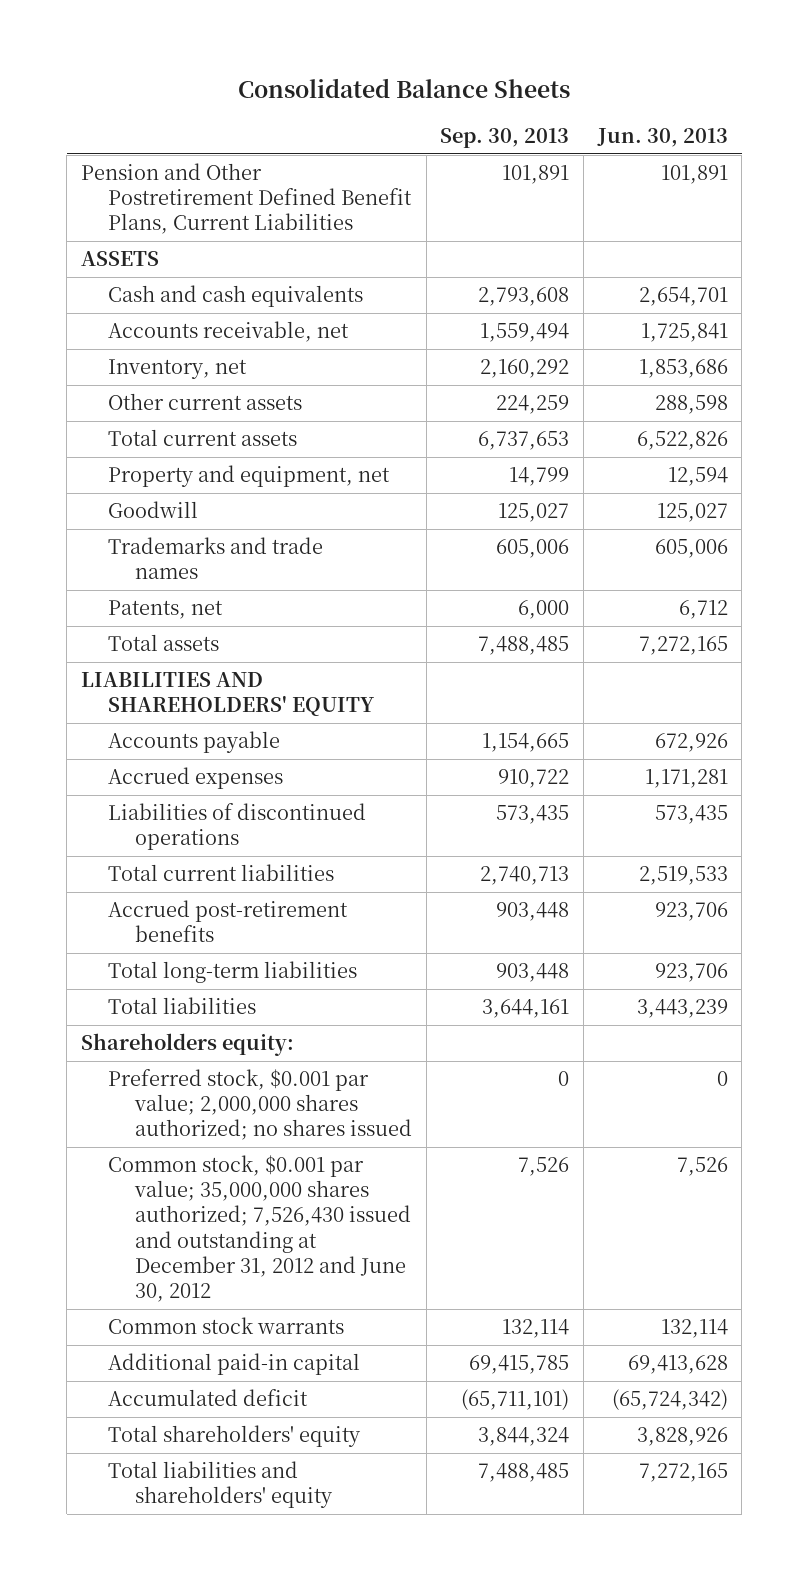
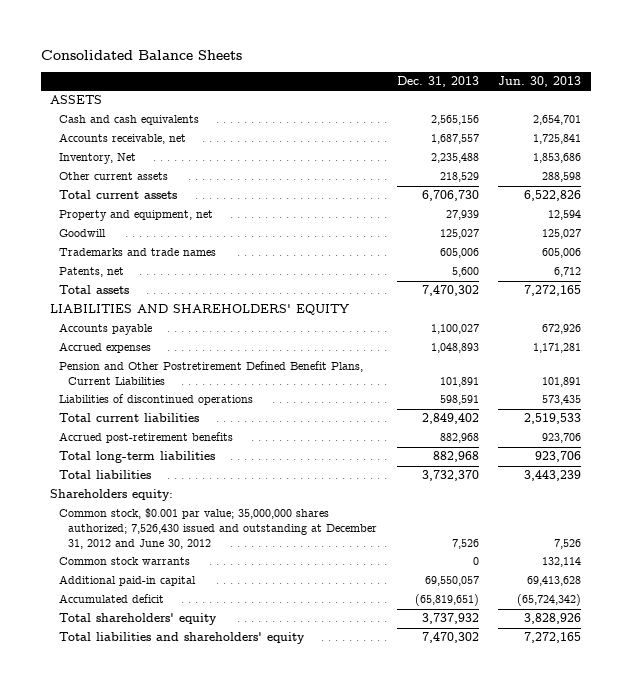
[440,128,570,149] Sep. 30, 2013 -> none
none -> [396,75,479,87] Dec. 31, 2013
[107,359,247,380] Inventory, net -> [59,153,137,165] Inventory, Net
[81,163,412,235] Pension and Other Postretirement Defined Benefit Plans, Current Liabilities -> [59,361,364,385] Pension and Other Postretirement Defined Benefit Plans, Current Liabilities
[107,1069,412,1141] Preferred stock, $0.001 par value; 2,000,000 shares authorized; no shares issued -> none

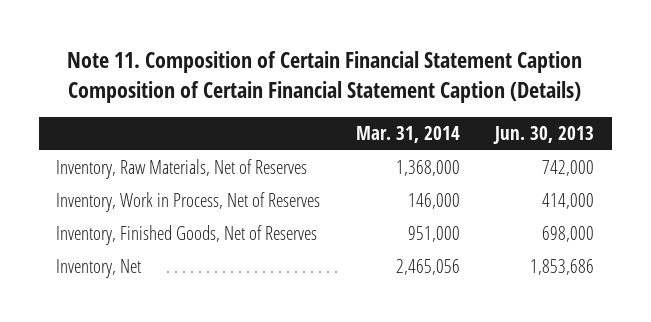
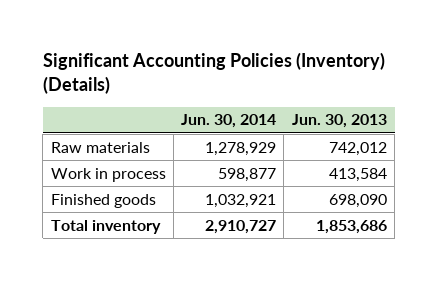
[67,51,583,103] Note 11. Composition of Certain Financial Statement Caption Composition of Certain Financial Statement Caption (Details) -> [42,51,385,95] Significant Accounting Policies (Inventory) (Details)
[355,126,460,144] Mar. 31, 2014 -> none
none -> [181,114,277,129] Jun. 30, 2014
[56,159,308,180] Inventory, Raw Materials, Net of Reserves -> none
none -> [50,141,150,153] Raw materials
[56,192,321,213] Inventory, Work in Process, Net of Reserves -> [50,167,166,182] Work in process
[542,193,595,210] 414,000 -> [328,167,387,182] 413,584
[56,225,318,246] Inventory, Finished Goods, Net of Reserves -> [50,193,156,208] Finished goods
[542,226,595,243] 698,000 -> [328,193,387,208] 698,090
[56,259,142,279] Inventory, Net -> [50,219,161,234] Total inventory

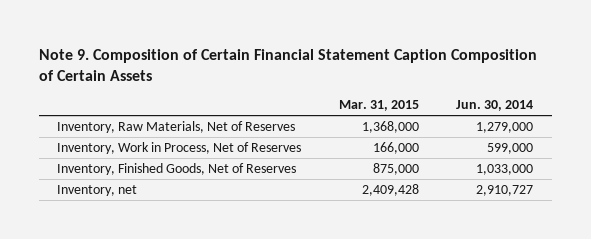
[42,51,385,95] Significant Accounting Policies (Inventory) (Details) -> [38,48,537,81] Note 9. Composition of Certain Financial Statement Caption Composition of Certain Assets
[291,114,387,129] Jun. 30, 2013 -> none
none -> [338,100,419,112] Mar. 31, 2015
[50,141,150,153] Raw materials -> none
none -> [57,120,296,133] Inventory, Raw Materials, Net of Reserves
[50,167,166,182] Work in process -> [57,141,302,154] Inventory, Work in Process, Net of Reserves
[218,167,277,182] 598,877 -> [487,142,534,154] 599,000
[50,193,156,208] Finished goods -> [57,162,297,175] Inventory, Finished Goods, Net of Reserves
[205,193,277,208] 1,032,921 -> [476,163,534,175] 1,033,000
[50,219,161,234] Total inventory -> [57,184,138,196] Inventory, net

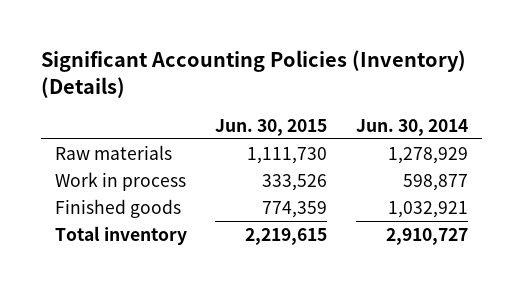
[38,48,537,81] Note 9. Composition of Certain Financial Statement Caption Composition of Certain Assets -> [40,50,466,99] Significant Accounting Policies (Inventory) (Details)
[338,100,419,112] Mar. 31, 2015 -> none
none -> [215,118,328,136] Jun. 30, 2015
[57,120,296,133] Inventory, Raw Materials, Net of Reserves -> none
none -> [54,144,172,160] Raw materials
[57,141,302,154] Inventory, Work in Process, Net of Reserves -> [54,171,186,191] Work in process
[487,142,534,154] 599,000 -> [402,173,468,191] 598,877
[57,162,297,175] Inventory, Finished Goods, Net of Reserves -> [54,198,181,218] Finished goods
[476,163,534,175] 1,033,000 -> [387,200,468,218] 1,032,921
[57,184,138,196] Inventory, net -> [54,225,187,245] Total inventory

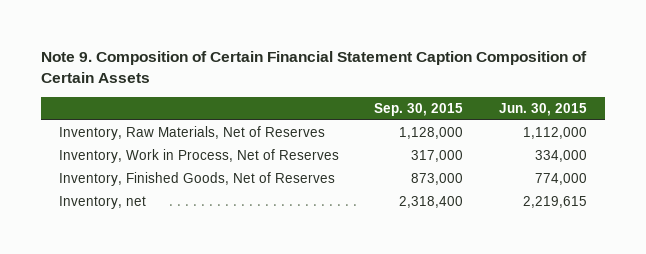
[40,50,466,99] Significant Accounting Policies (Inventory) (Details) -> [40,51,587,84] Note 9. Composition of Certain Financial Statement Caption Composition of Certain Assets
[355,118,468,136] Jun. 30, 2014 -> none
none -> [374,102,464,116] Sep. 30, 2015
[54,144,172,160] Raw materials -> none
none -> [58,126,325,141] Inventory, Raw Materials, Net of Reserves
[54,171,186,191] Work in process -> [58,149,339,164] Inventory, Work in Process, Net of Reserves
[262,173,328,191] 333,526 -> [535,150,588,163] 334,000
[54,198,181,218] Finished goods -> [58,172,335,187] Inventory, Finished Goods, Net of Reserves
[262,200,328,218] 774,359 -> [535,173,588,186] 774,000
[54,225,187,245] Total inventory -> [58,196,146,210] Inventory, net

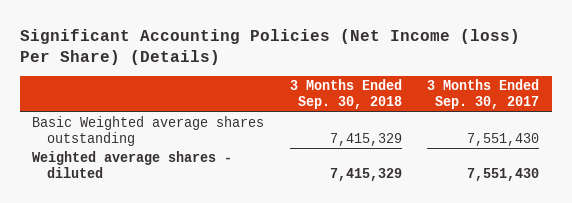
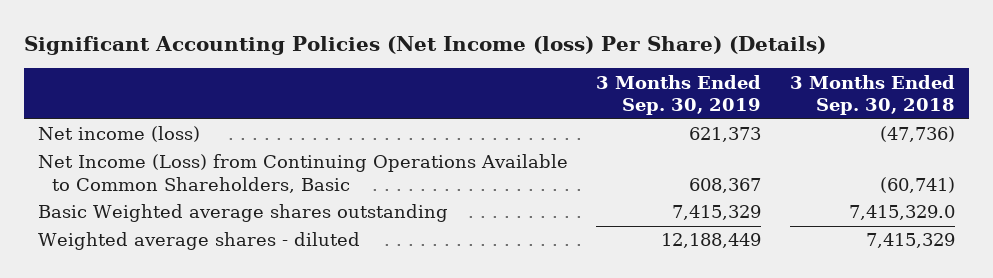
[427,79,540,110] 3 Months Ended Sep. 30, 2017 -> none
none -> [596,74,762,116] 3 Months Ended Sep. 30, 2019
none -> [38,126,201,143] Net income (loss)
none -> [38,154,569,193] Net Income (Loss) from Continuing Operations Available to Common Shareholders, Basic
[329,133,402,147] 7,415,329 -> [848,205,955,221] 7,415,329.0

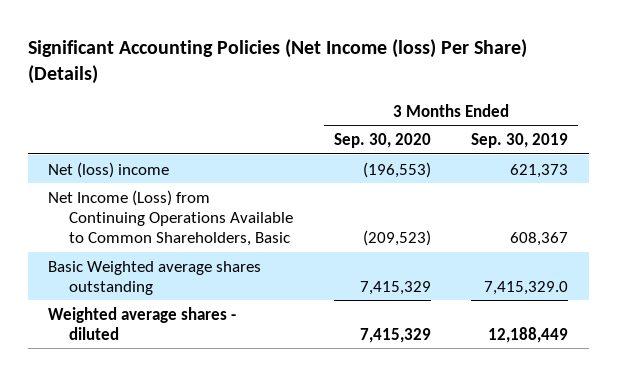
[789,74,955,116] 3 Months Ended Sep. 30, 2018 -> none
none -> [333,133,431,149] Sep. 30, 2020
[38,126,201,143] Net income (loss) -> [48,161,170,178] Net (loss) income
[672,205,762,221] 7,415,329 -> [484,280,569,295] 7,415,329.0

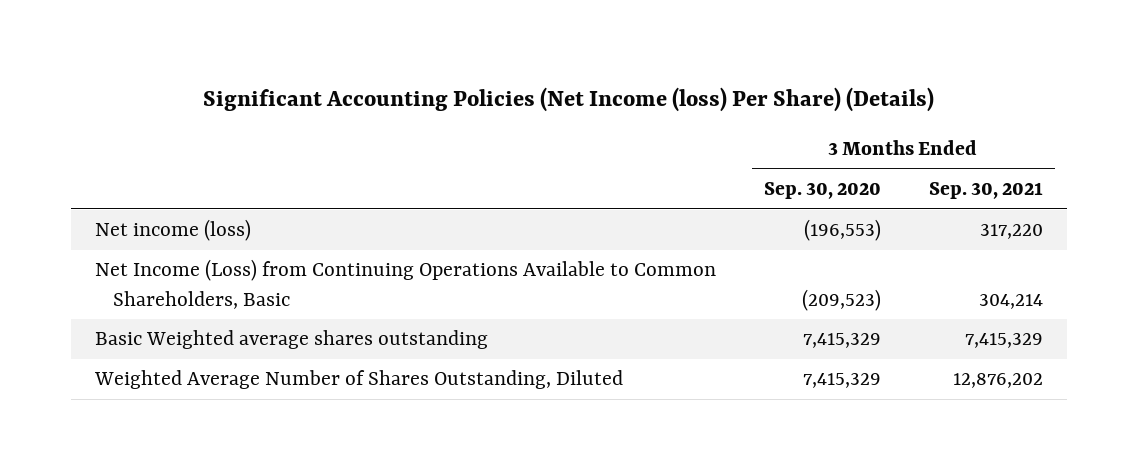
[471,133,569,149] Sep. 30, 2019 -> none
none -> [928,182,1043,200] Sep. 30, 2021
[48,161,170,178] Net (loss) income -> [94,219,251,242] Net income (loss)
[48,306,237,340] Weighted average shares - diluted -> [93,370,623,390] Weighted Average Number of Shares Outstanding, Diluted

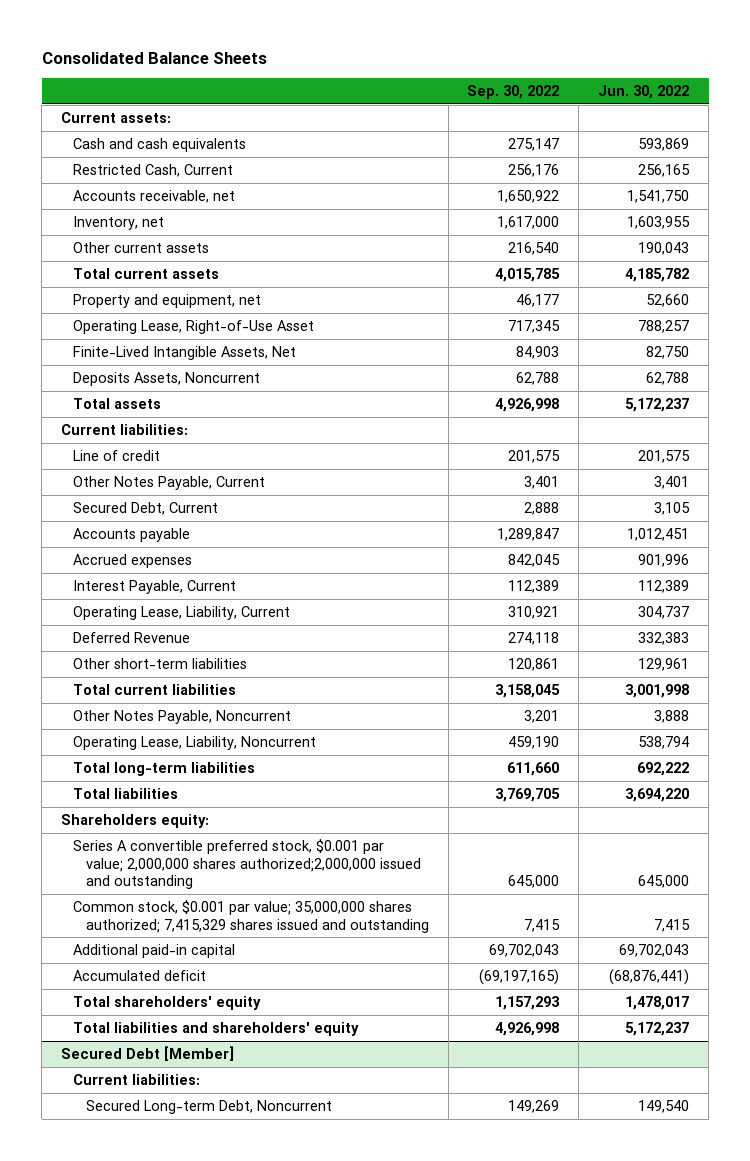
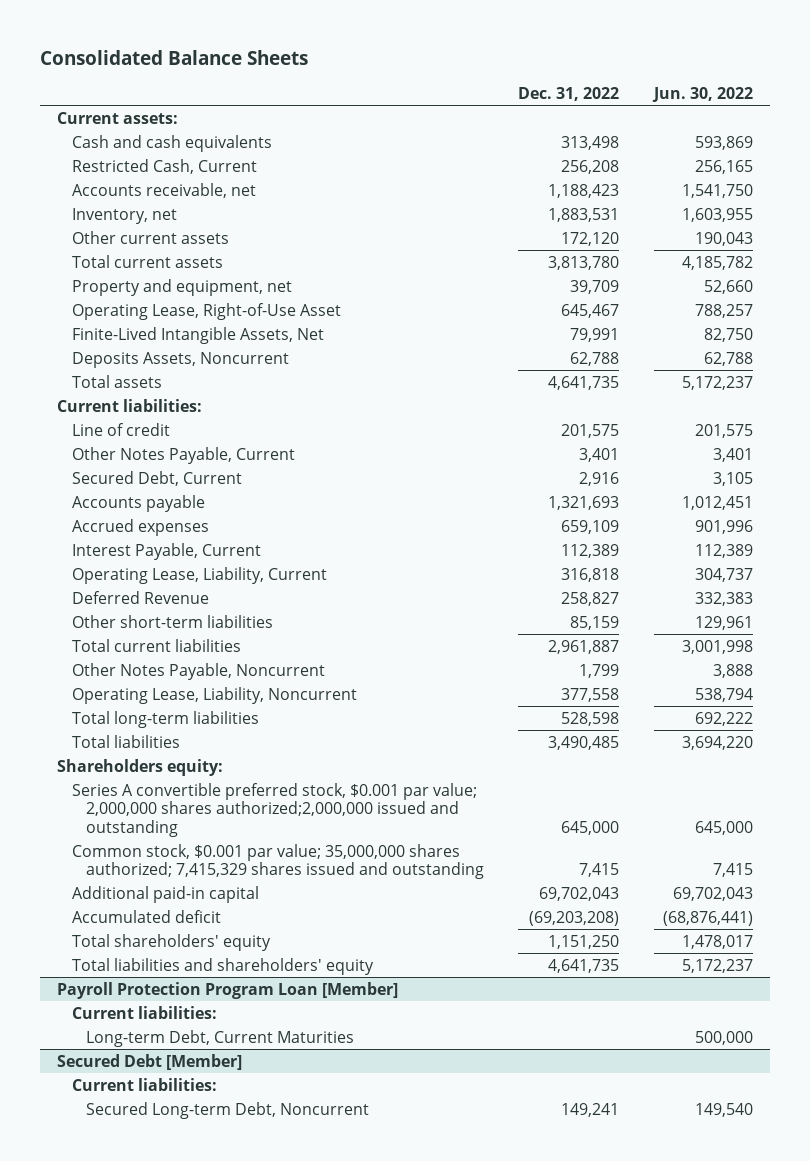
[467,85,560,100] Sep. 30, 2022 -> none
none -> [518,86,620,101] Dec. 31, 2022
none -> [57,981,399,999] Payroll Protection Program Loan [Member]
none -> [71,1005,217,1019] Current liabilities:
none -> [86,1029,355,1047] Long-term Debt, Current Maturities

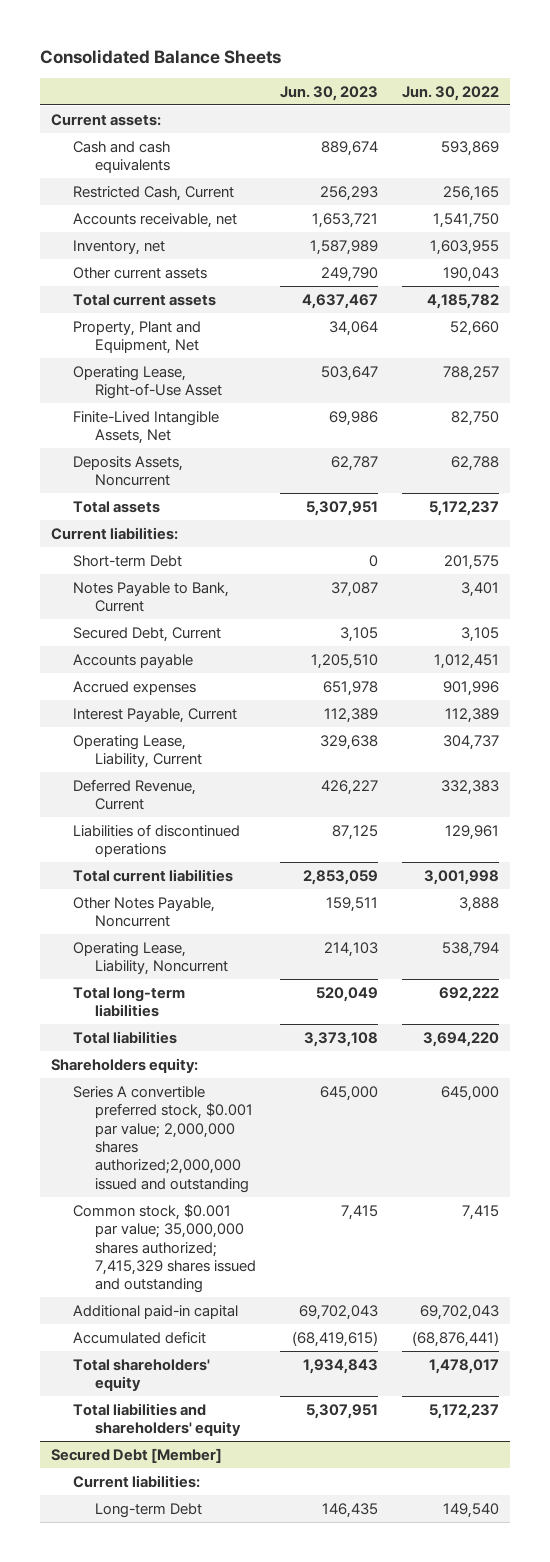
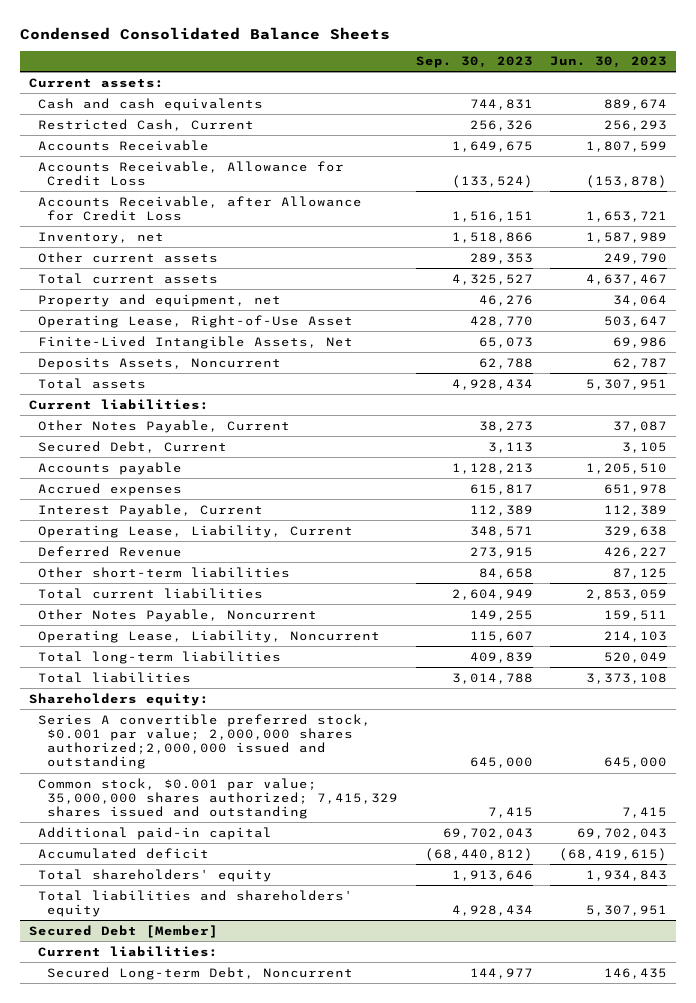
[39,48,281,64] Consolidated Balance Sheets -> [19,26,390,40] Condensed Consolidated Balance Sheets
[401,85,499,101] Jun. 30, 2022 -> none
none -> [415,56,533,69] Sep. 30, 2023
none -> [37,139,209,151] Accounts Receivable
none -> [37,160,344,186] Accounts Receivable, Allowance for Credit Loss
[73,212,238,228] Accounts receivable, net -> [37,195,362,221] Accounts Receivable, after Allowance for Credit Loss
[73,320,202,355] Property, Plant and Equipment, Net -> [37,293,281,307] Property and equipment, net
[73,554,183,567] Short-term Debt -> none
[73,581,230,613] Notes Payable to Bank, Current -> [37,419,290,433] Other Notes Payable, Current
[73,778,197,811] Deferred Revenue, Current -> [37,545,182,557] Deferred Revenue
[73,823,241,858] Liabilities of discontinued operations -> [37,566,290,578] Other short-term liabilities
[94,1502,202,1518] Long-term Debt -> [47,966,354,980] Secured Long-term Debt, Noncurrent

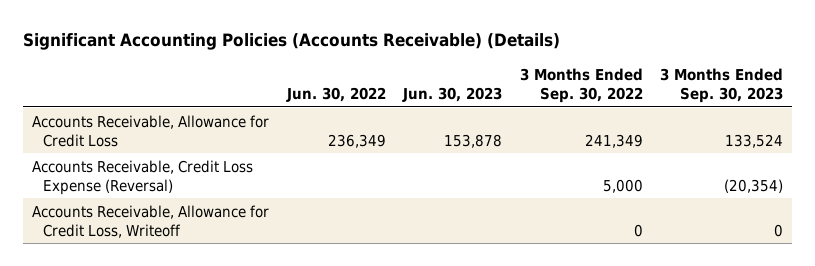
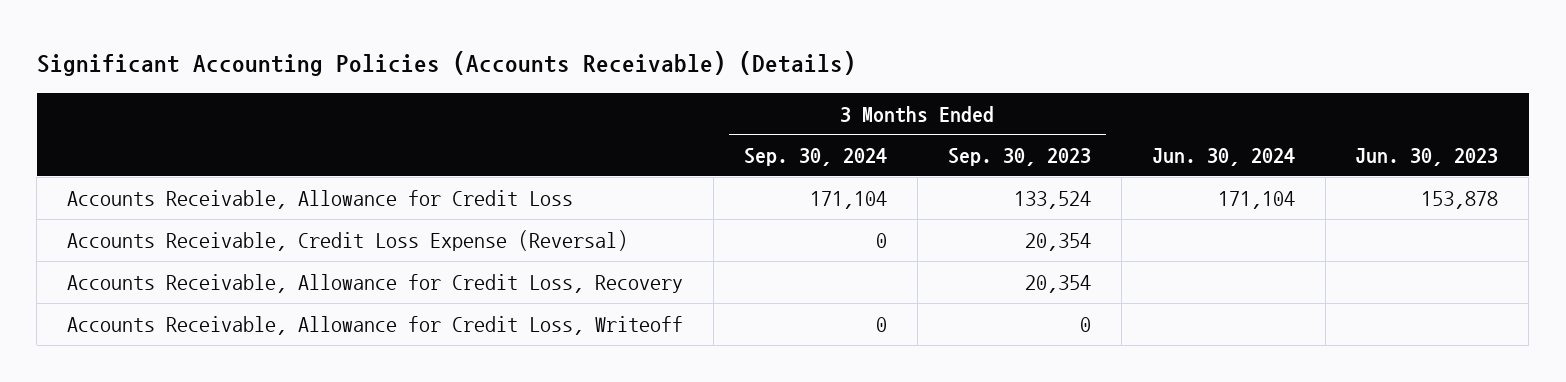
[285,86,386,102] Jun. 30, 2022 -> none
[519,68,643,103] 3 Months Ended Sep. 30, 2022 -> none
none -> [744,148,888,167] Sep. 30, 2024
none -> [1151,148,1295,167] Jun. 30, 2024
[724,178,784,193] (20,354) -> [1024,232,1091,251] 20,354
none -> [67,273,684,293] Accounts Receivable, Allowance for Credit Loss, Recovery

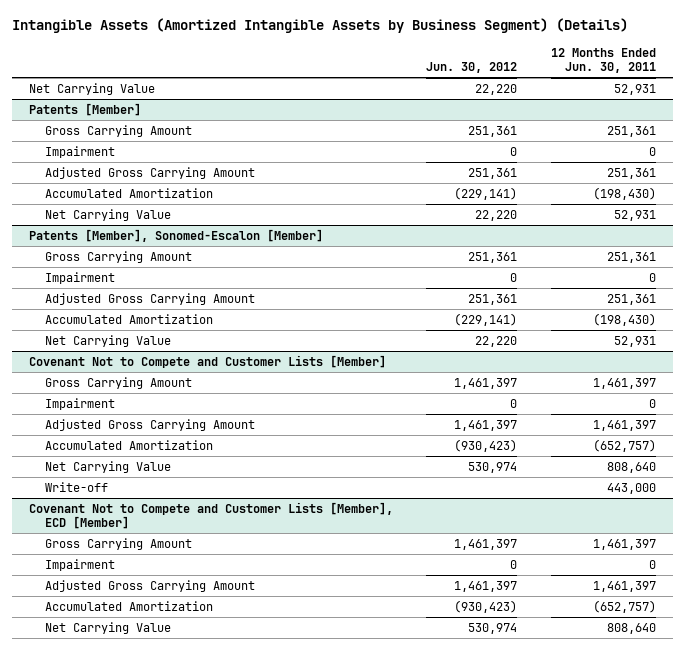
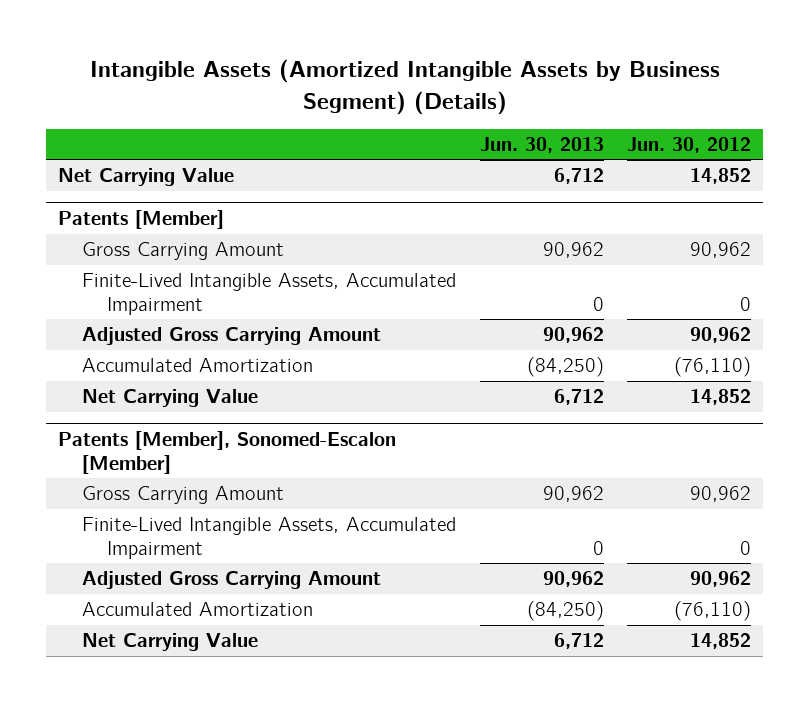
[550,48,656,74] 12 Months Ended Jun. 30, 2011 -> none
none -> [479,137,604,154] Jun. 30, 2013
[475,83,518,95] 22,220 -> [690,168,752,185] 14,852
[468,125,518,137] 251,361 -> [690,242,752,259] 90,962
[44,145,115,158] Impairment -> [82,273,457,315] Finite-Lived Intangible Assets, Accumulated Impairment
[468,167,518,179] 251,361 -> [690,327,752,344] 90,962
[454,186,518,200] (229,141) -> [674,357,752,378] (76,110)
[475,209,518,221] 22,220 -> [690,389,752,406] 14,852
[28,354,386,368] Covenant Not to Compete and Customer Lists [Member] -> none
[44,376,192,389] Gross Carrying Amount -> none
[44,397,115,410] Impairment -> none
[44,418,255,431] Adjusted Gross Carrying Amount -> none
[44,439,213,450] Accumulated Amortization -> none
[44,460,171,473] Net Carrying Value -> none
[44,481,108,492] Write-off -> none
[28,501,393,529] Covenant Not to Compete and Customer Lists [Member], ECD [Member] -> none
[44,537,192,550] Gross Carrying Amount -> none
[44,558,115,571] Impairment -> none
[44,579,255,592] Adjusted Gross Carrying Amount -> none
[44,600,213,611] Accumulated Amortization -> none
[44,621,171,634] Net Carrying Value -> none
[468,251,518,263] 251,361 -> [690,486,752,503] 90,962
[44,271,115,284] Impairment -> [82,517,457,559] Finite-Lived Intangible Assets, Accumulated Impairment
[468,293,518,305] 251,361 -> [690,571,752,588] 90,962
[454,312,518,326] (229,141) -> [674,601,752,622] (76,110)
[475,335,518,347] 22,220 -> [690,633,752,650] 14,852

